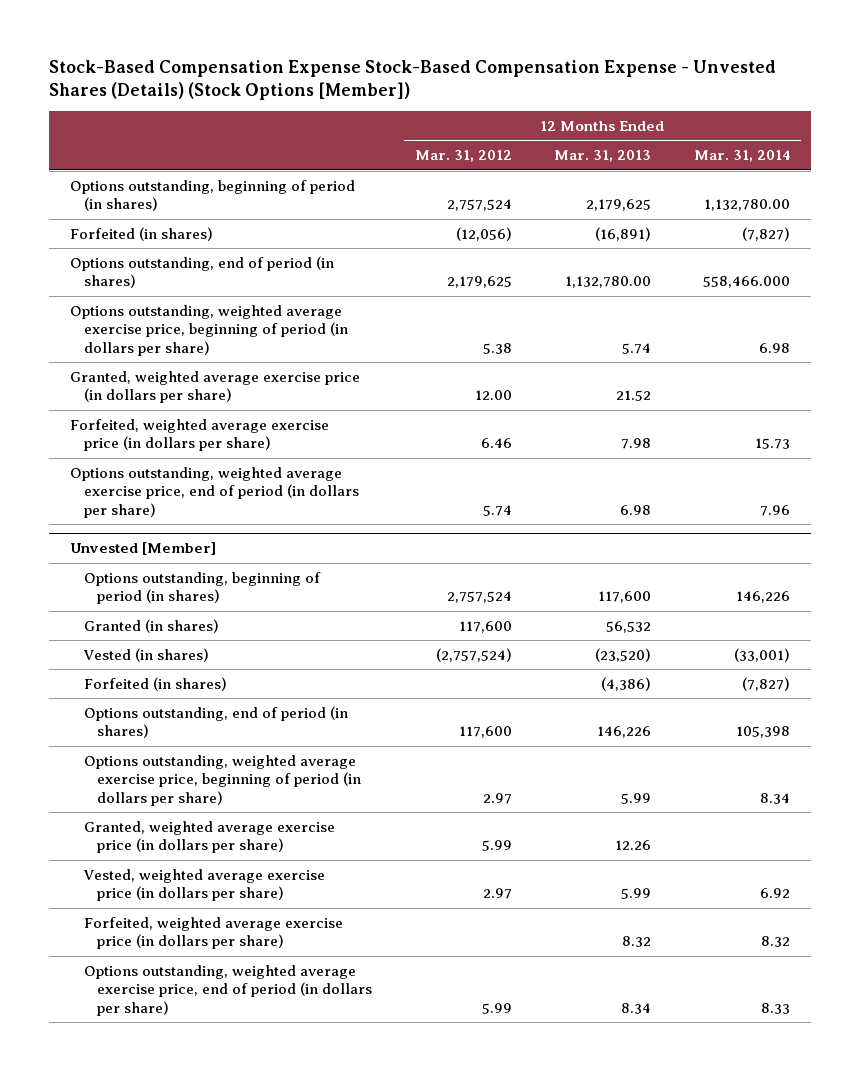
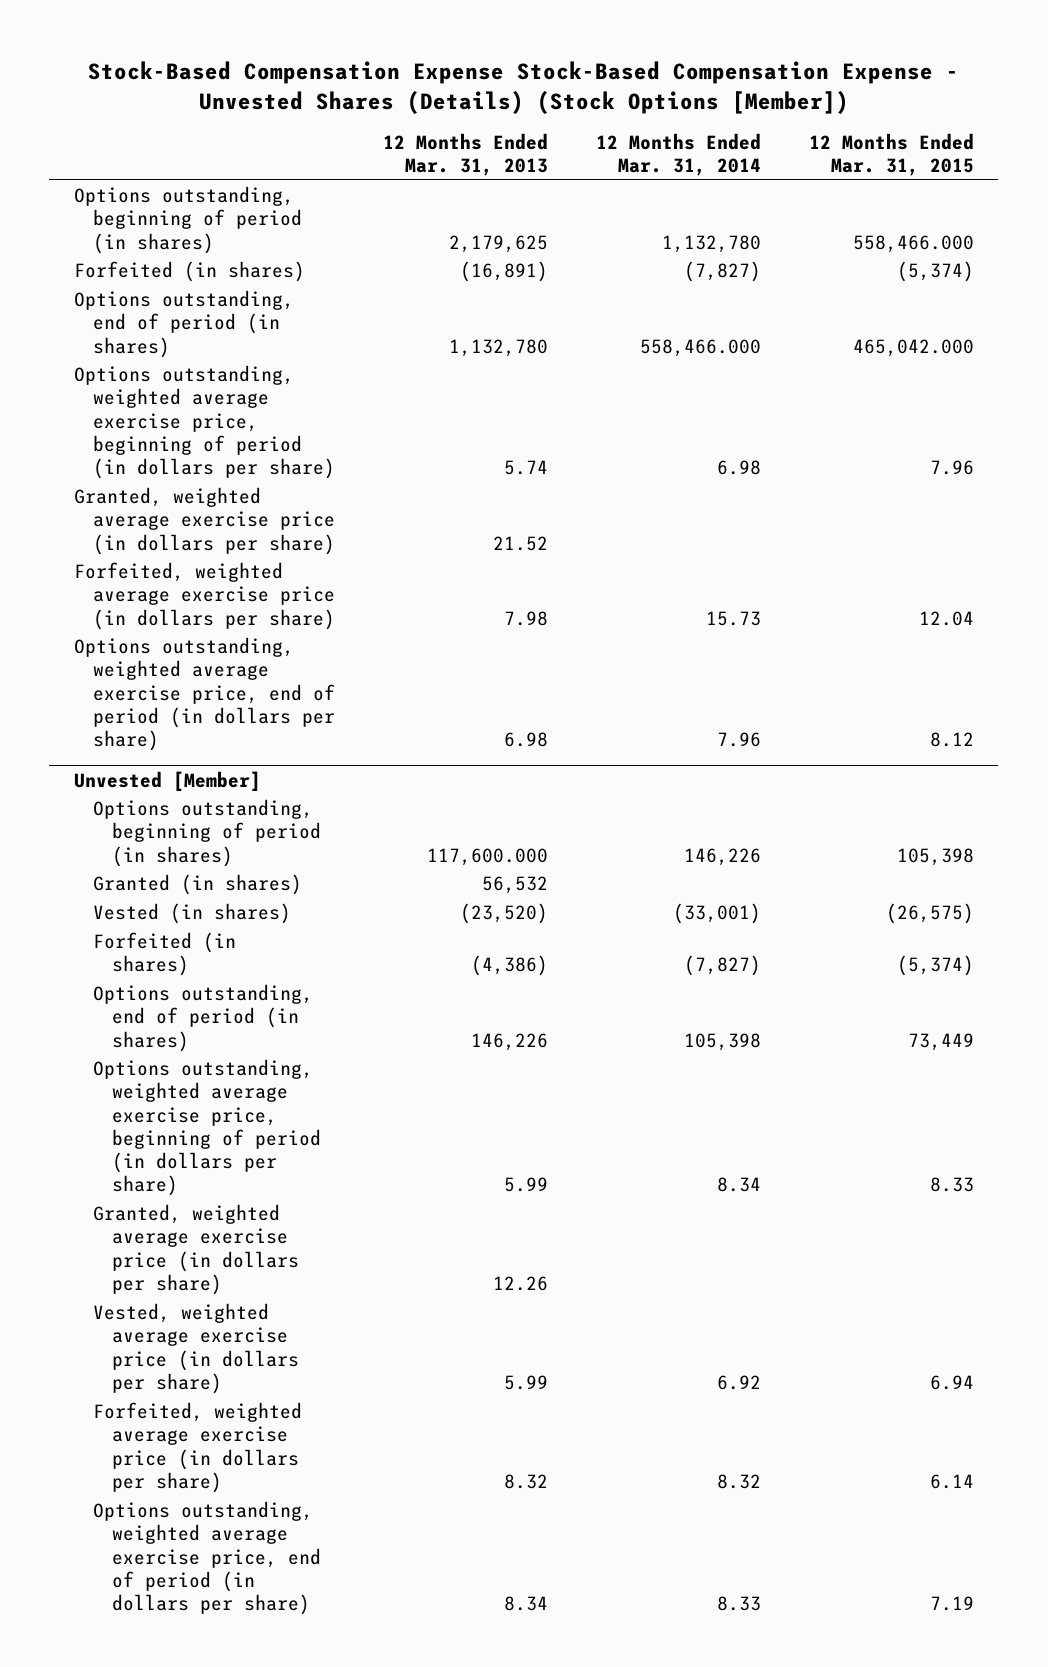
[414,150,512,163] Mar. 31, 2012 -> none
none -> [809,132,975,177] 12 Months Ended Mar. 31, 2015
[703,199,790,212] 1,132,780.00 -> [662,234,762,253] 1,132,780
[565,276,652,289] 1,132,780.00 -> [448,338,548,357] 1,132,780
[598,591,652,604] 117,600 -> [426,847,548,866] 117,600.000

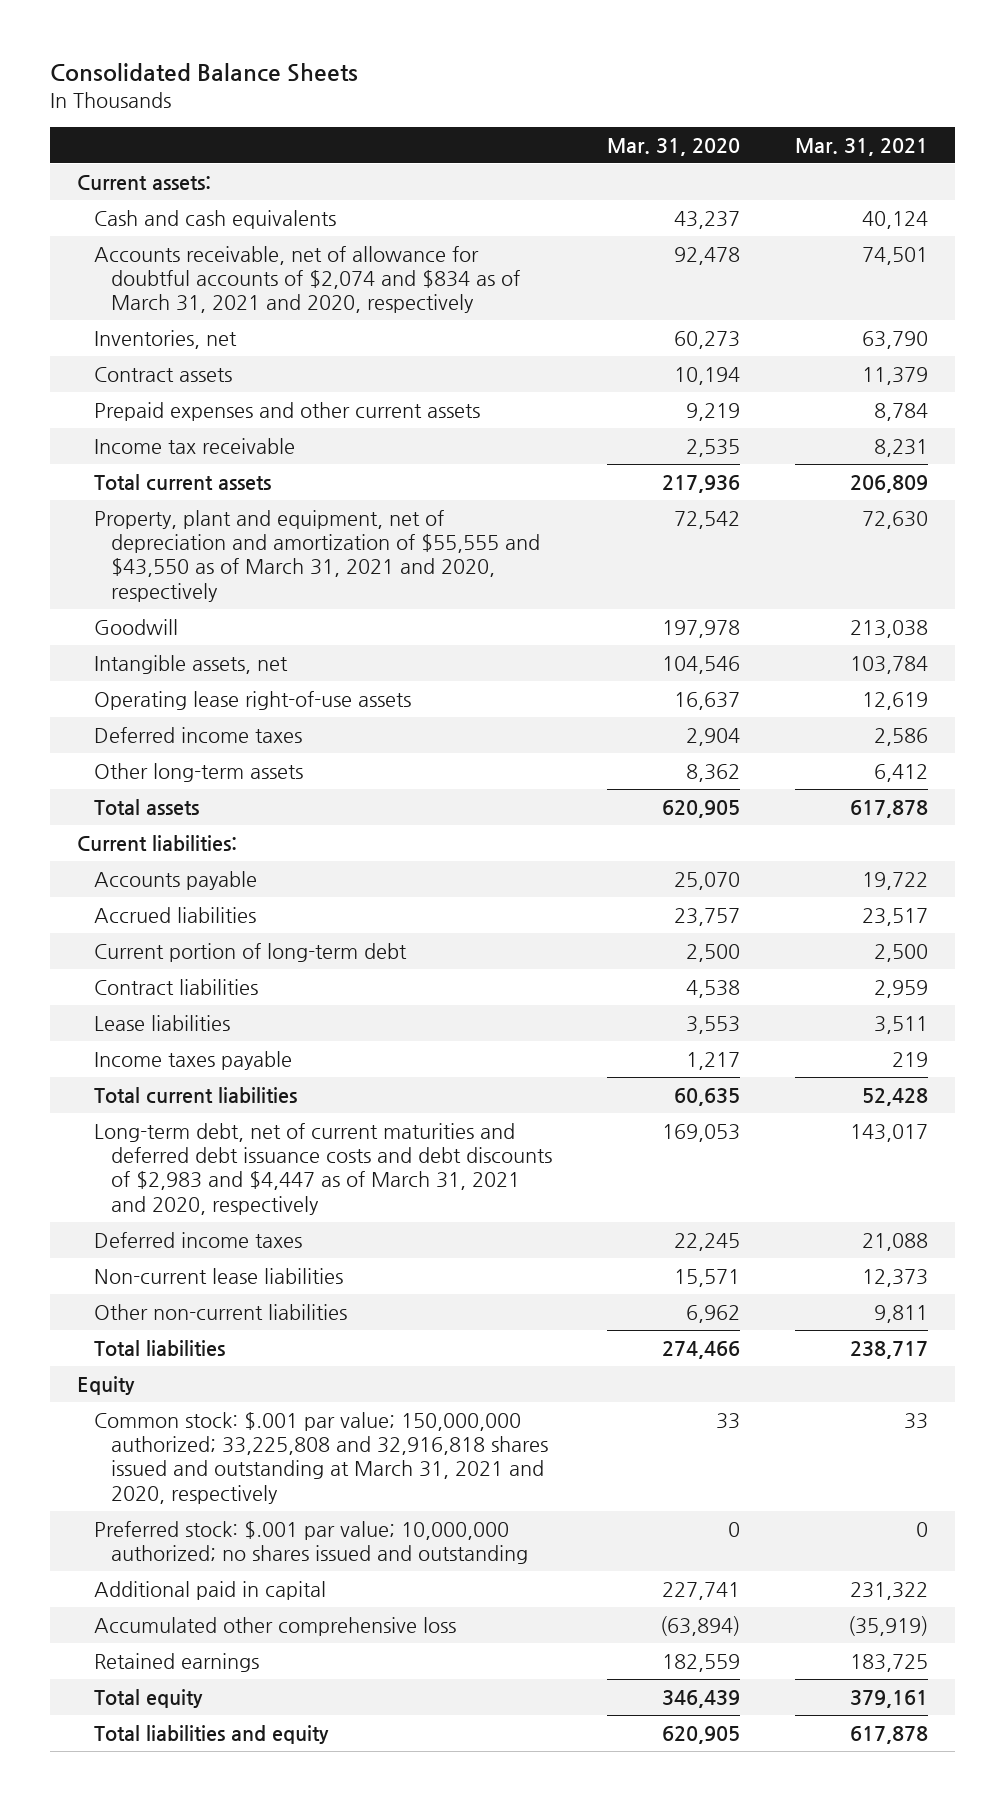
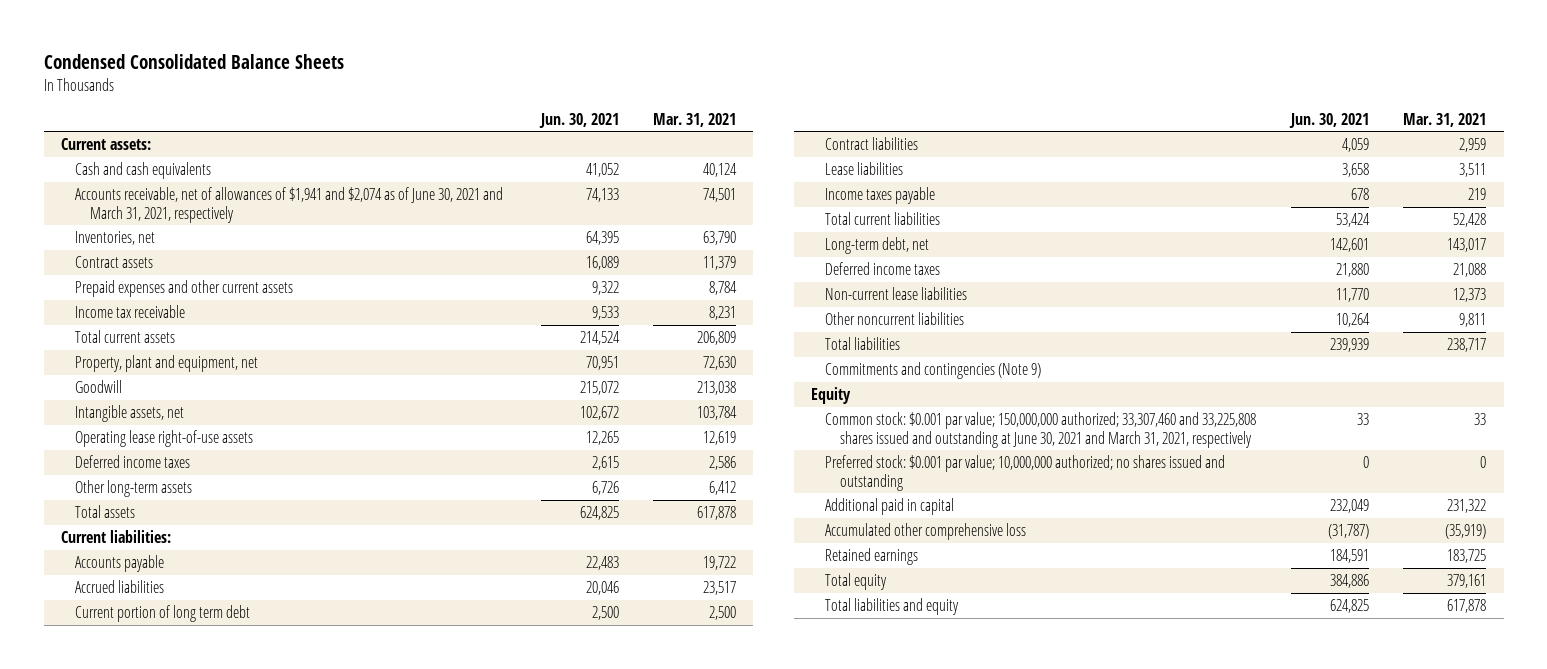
[49,63,358,83] Consolidated Balance Sheets -> [43,53,344,69] Condensed Consolidated Balance Sheets
[606,137,740,156] Mar. 31, 2020 -> none
none -> [538,112,619,128] Jun. 30, 2021
[93,245,520,314] Accounts receivable, net of allowance for doubtful accounts of $2,074 and $834 as of March 31, 2021 and 2020, respectively -> [75,187,504,223] Accounts receivable, net of allowances of $1,941 and $2,074 as of June 30, 2021 and March 31, 2021, respectively
[93,509,540,602] Property, plant and equipment, net of depreciation and amortization of $55,555 and $43,550 as of March 31, 2021 and 2020, respectively -> [75,355,259,373] Property, plant and equipment, net
[93,942,407,962] Current portion of long-term debt -> [75,605,251,623] Current portion of long term debt
[93,1122,552,1215] Long-term debt, net of current maturities and deferred debt issuance costs and debt discounts of $2,983 and $4,447 as of March 31, 2021 and 2020, respectively -> [825,237,930,255] Long-term debt, net
[93,1303,347,1320] Other non-current liabilities -> [825,312,965,326] Other noncurrent liabilities
none -> [825,362,1042,380] Commitments and contingencies (Note 9)
[93,1411,548,1504] Common stock: $.001 par value; 150,000,000 authorized; 33,225,808 and 32,916,818 shares issued and outstanding at March 31, 2021 and 2020, respectively -> [825,412,1257,448] Common stock: $0.001 par value; 150,000,000 authorized; 33,307,460 and 33,225,808 shares issued and outstanding at June 30, 2021 and March 31, 2021, respectively
[93,1520,528,1565] Preferred stock: $.001 par value; 10,000,000 authorized; no shares issued and outstanding -> [825,455,1226,491] Preferred stock: $0.001 par value; 10,000,000 authorized; no shares issued and outstanding

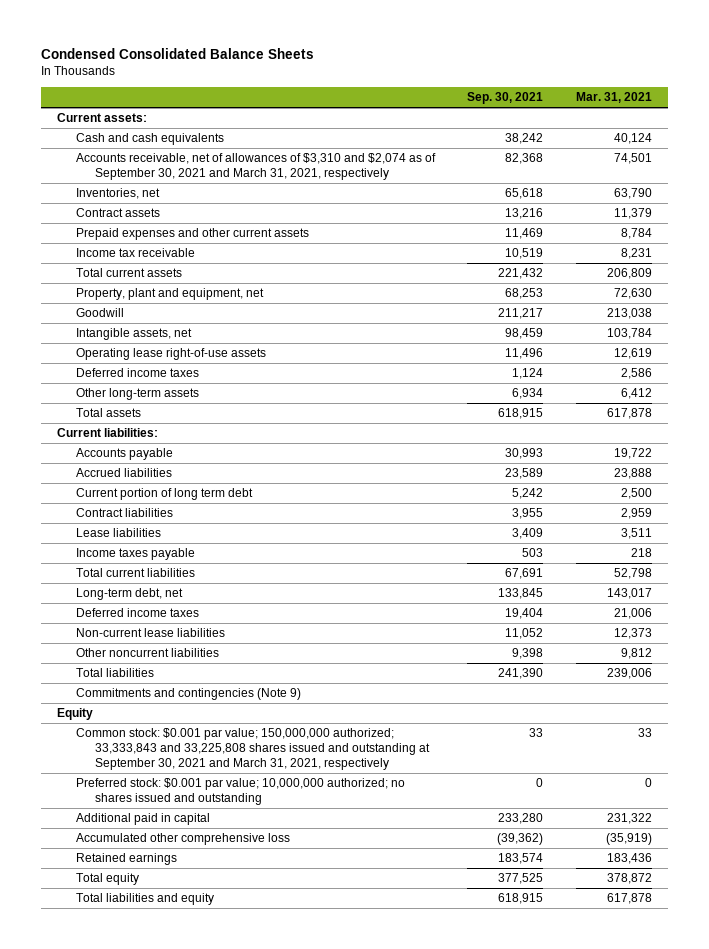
[538,112,619,128] Jun. 30, 2021 -> none
none -> [467,92,544,105] Sep. 30, 2021
[75,187,504,223] Accounts receivable, net of allowances of $1,941 and $2,074 as of June 30, 2021 and March 31, 2021, respectively -> [75,153,436,181] Accounts receivable, net of allowances of $3,310 and $2,074 as of September 30, 2021 and March 31, 2021, respectively
[703,581,737,596] 23,517 -> [613,468,652,480] 23,888
[1468,188,1487,201] 219 -> [630,548,652,558] 218
[1453,213,1487,228] 52,428 -> [613,568,652,580] 52,798
[1453,263,1487,278] 21,088 -> [613,608,652,620] 21,006
[1459,313,1487,328] 9,811 -> [620,648,652,660] 9,812
[1447,338,1487,353] 238,717 -> [606,668,652,680] 239,006
[825,412,1257,448] Common stock: $0.001 par value; 150,000,000 authorized; 33,307,460 and 33,225,808 shares issued and outstanding at June 30, 2021 and March 31, 2021, respectively -> [75,728,430,771] Common stock: $0.001 par value; 150,000,000 authorized; 33,333,843 and 33,225,808 shares issued and outstanding at September 30, 2021 and March 31, 2021, respectively
[1447,549,1487,564] 183,725 -> [606,853,652,865] 183,436
[1447,574,1487,589] 379,161 -> [606,873,652,885] 378,872

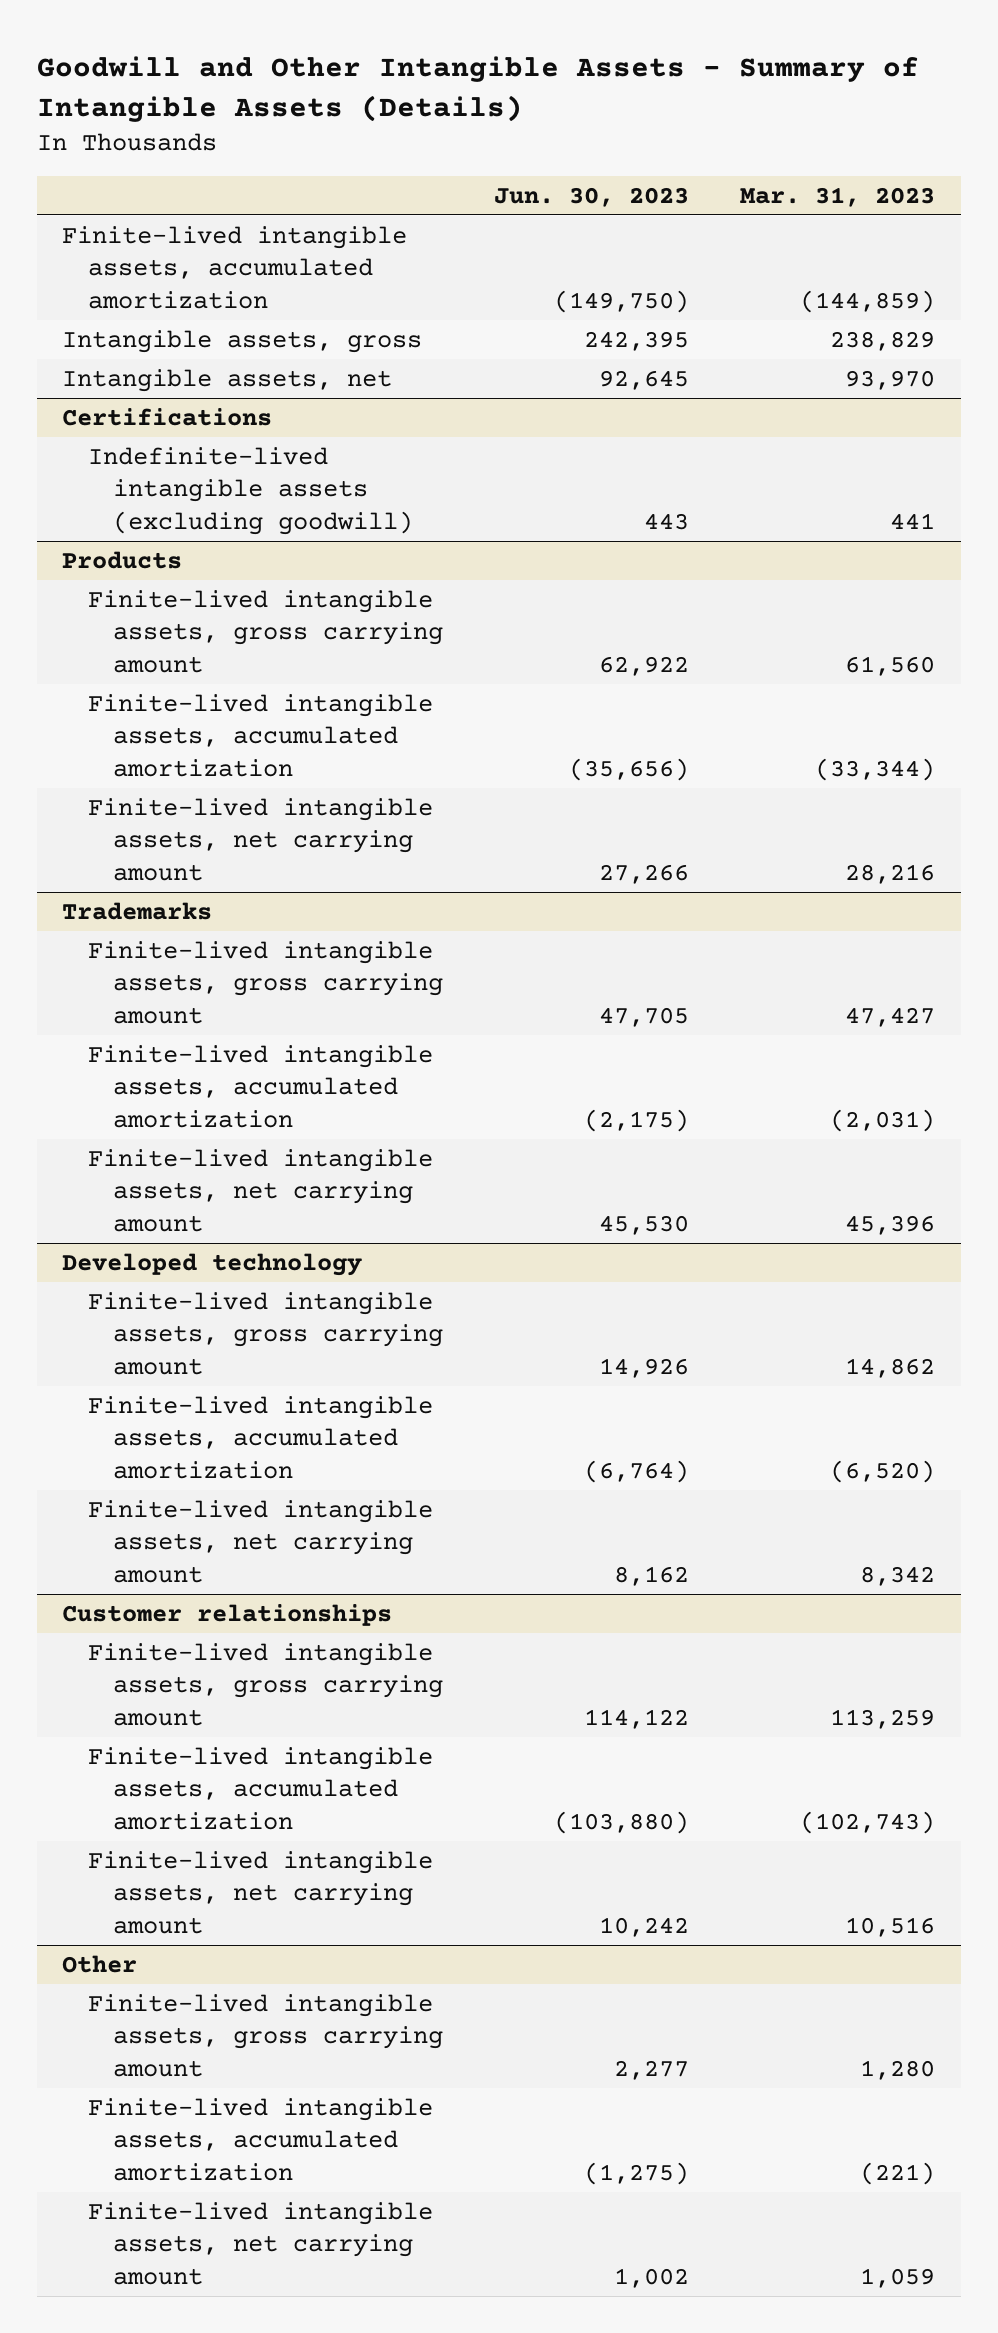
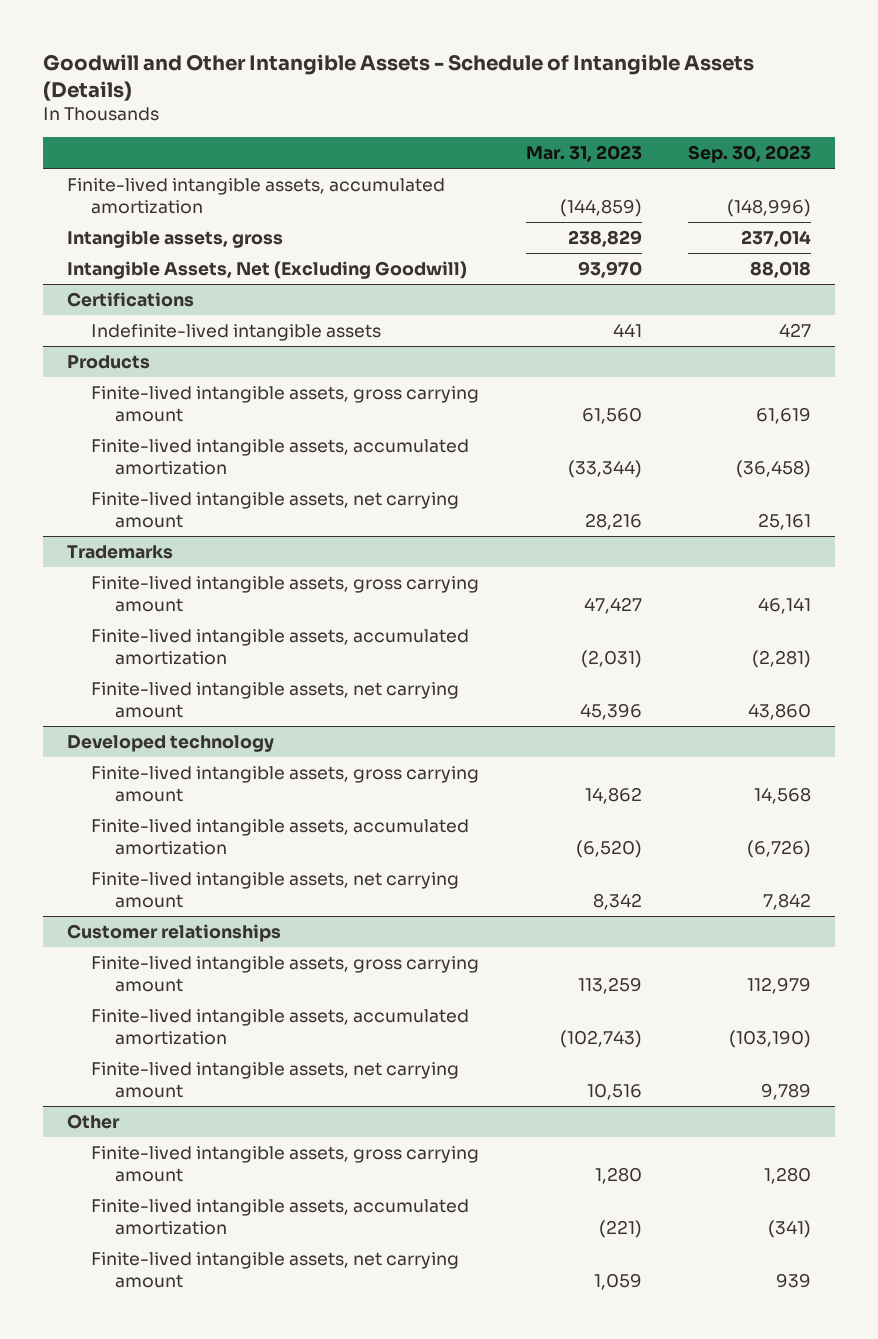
[36,56,919,122] Goodwill and Other Intangible Assets - Summary of Intangible Assets (Details) -> [43,54,755,101] Goodwill and Other Intangible Assets - Schedule of Intangible Assets (Details)
[494,186,690,207] Jun. 30, 2023 -> none
none -> [688,145,812,164] Sep. 30, 2023
[62,368,393,392] Intangible assets, net -> [66,260,467,279] Intangible Assets, Net (Excluding Goodwill)
[87,446,413,535] Indefinite-lived intangible assets (excluding goodwill) -> [90,323,381,341] Indefinite-lived intangible assets

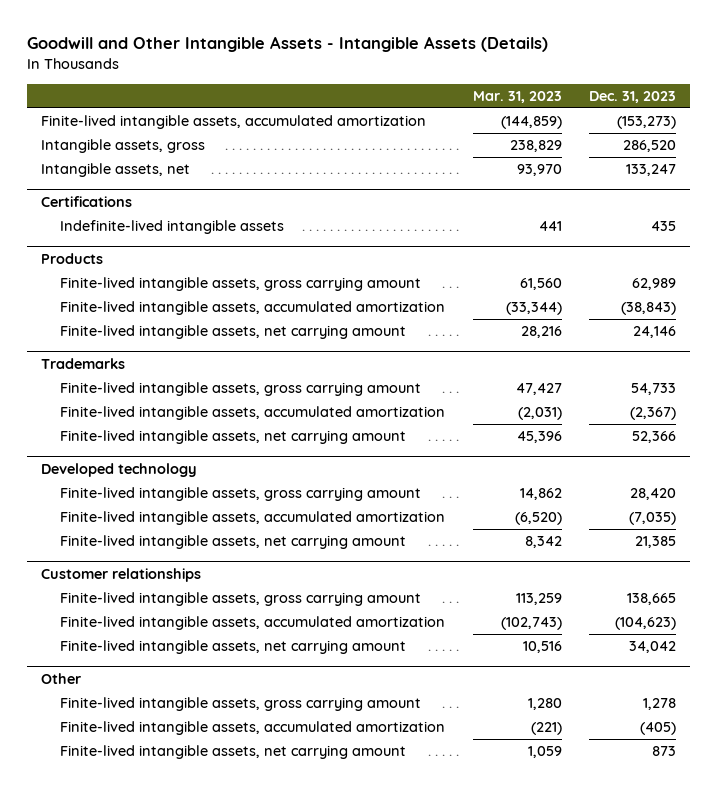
[43,54,755,101] Goodwill and Other Intangible Assets - Schedule of Intangible Assets (Details) -> [26,36,548,53] Goodwill and Other Intangible Assets - Intangible Assets (Details)
[688,145,812,164] Sep. 30, 2023 -> none
none -> [589,90,677,103] Dec. 31, 2023
[66,260,467,279] Intangible Assets, Net (Excluding Goodwill) -> [40,163,190,178] Intangible assets, net

